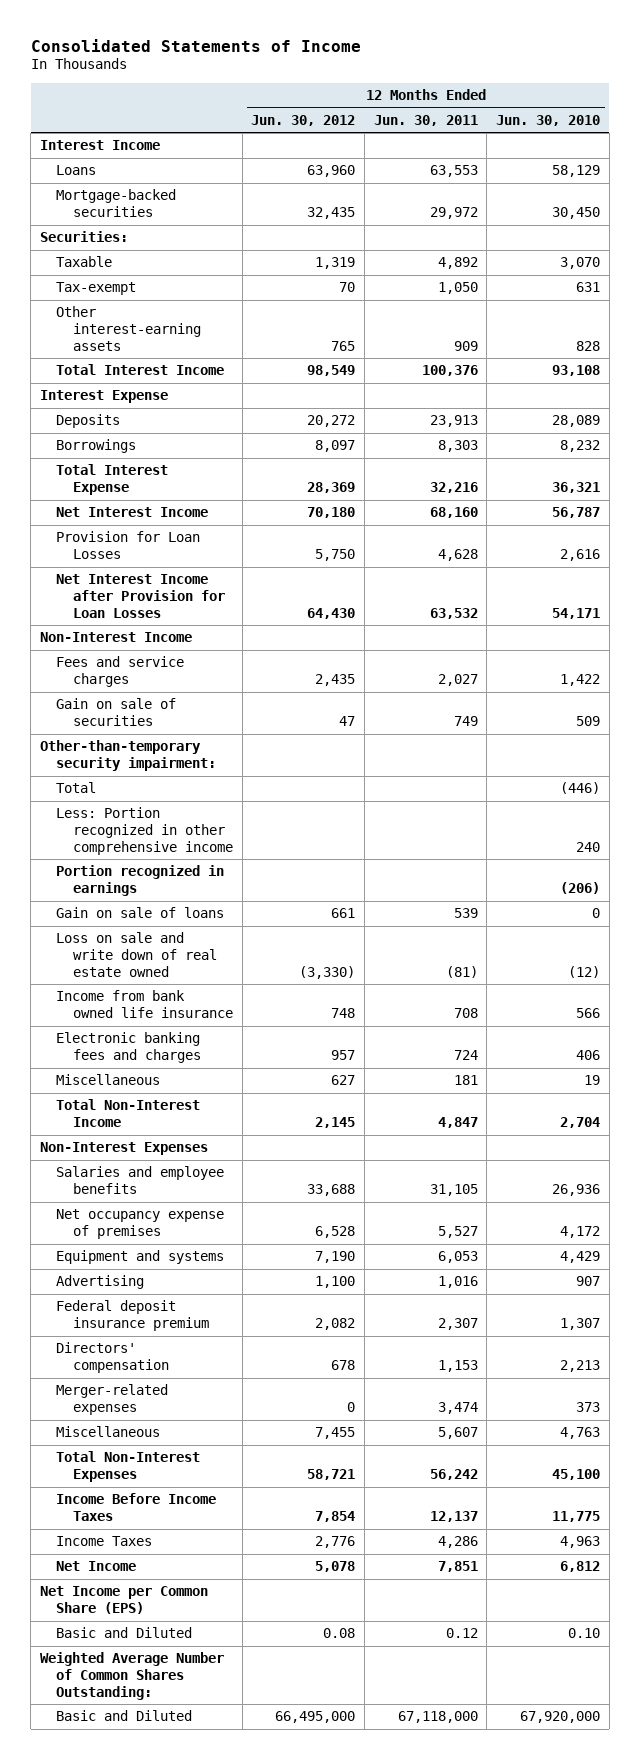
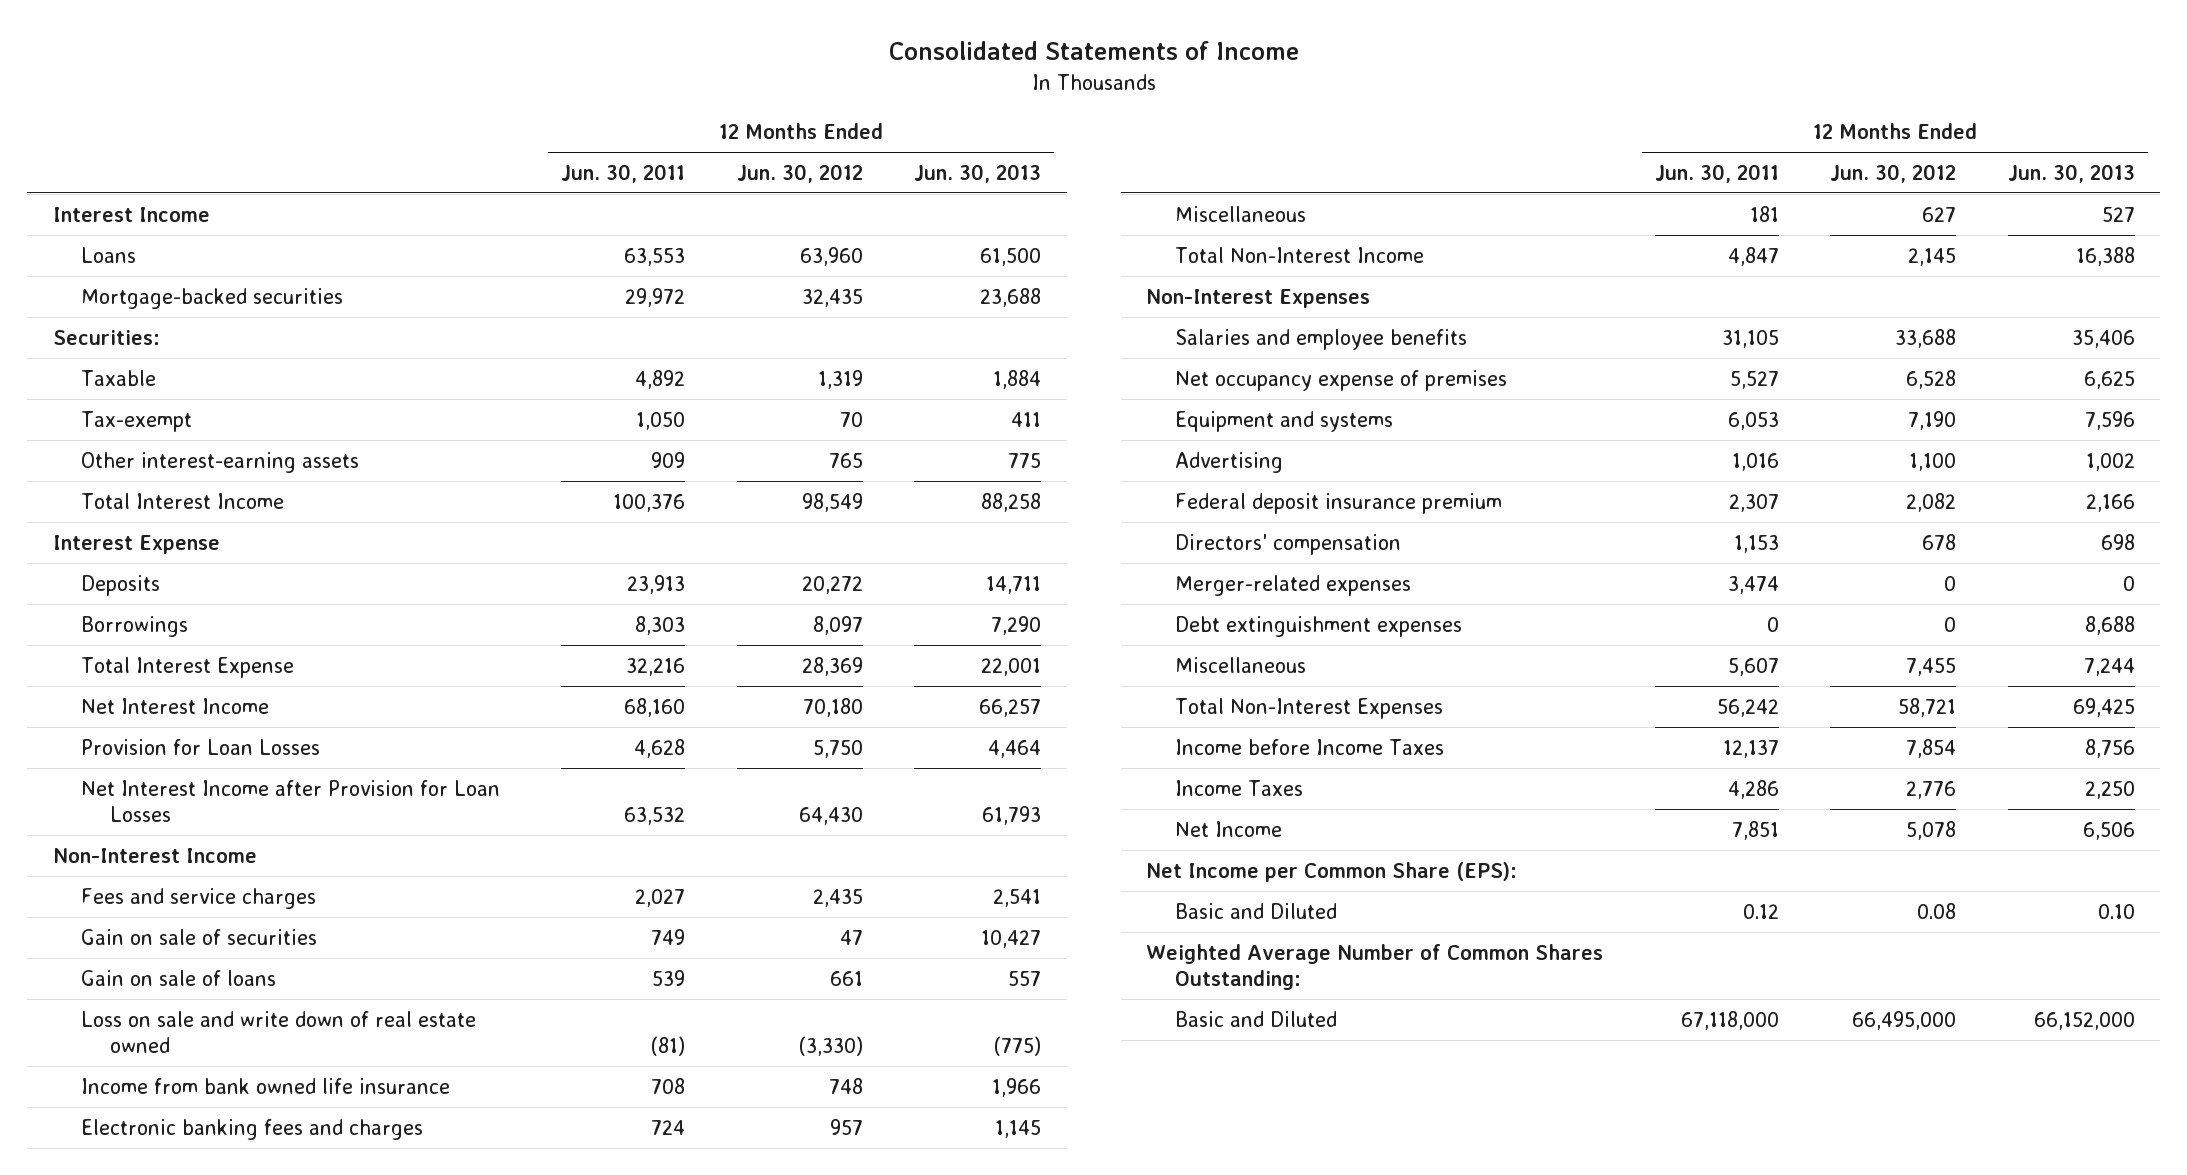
[496,114,601,126] Jun. 30, 2010 -> none
none -> [914,163,1042,183] Jun. 30, 2013
[40,740,217,772] Other-than-temporary security impairment: -> none
[56,782,97,794] Total -> none
[56,807,233,855] Less: Portion recognized in other comprehensive income -> none
[56,865,225,897] Portion recognized in earnings -> none
none -> [1175,615,1463,637] Debt extinguishment expenses
[56,1493,217,1522] Income Before Income Taxes -> [1175,738,1445,755] Income before Income Taxes
[40,1586,209,1615] Net Income per Common Share (EPS) -> [1146,861,1518,882] Net Income per Common Share (EPS):

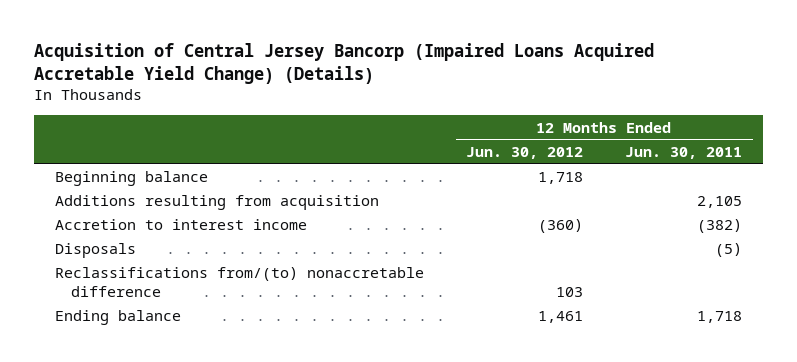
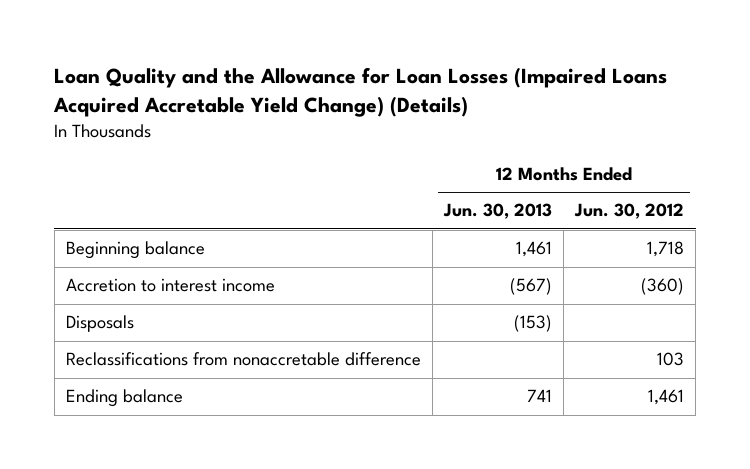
[34,43,655,85] Acquisition of Central Jersey Bancorp (Impaired Loans Acquired Accretable Yield Change) (Details) -> [53,66,668,117] Loan Quality and the Allowance for Loan Losses (Impaired Loans Acquired Accretable Yield Change) (Details)
[625,146,743,159] Jun. 30, 2011 -> none
none -> [443,203,553,220] Jun. 30, 2013
[55,195,380,211] Additions resulting from acquisition -> none
[55,267,425,298] Reclassifications from/(to) nonaccretable difference -> [65,352,421,367] Reclassifications from nonaccretable difference

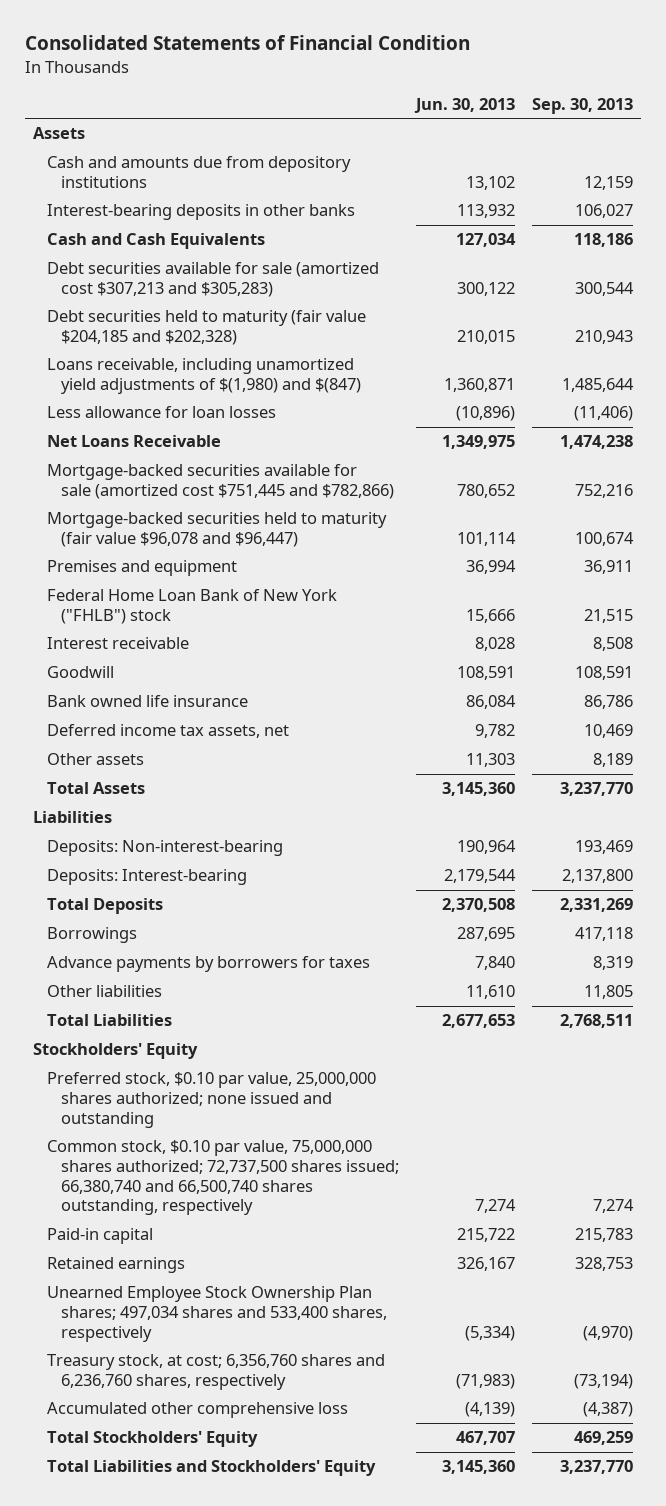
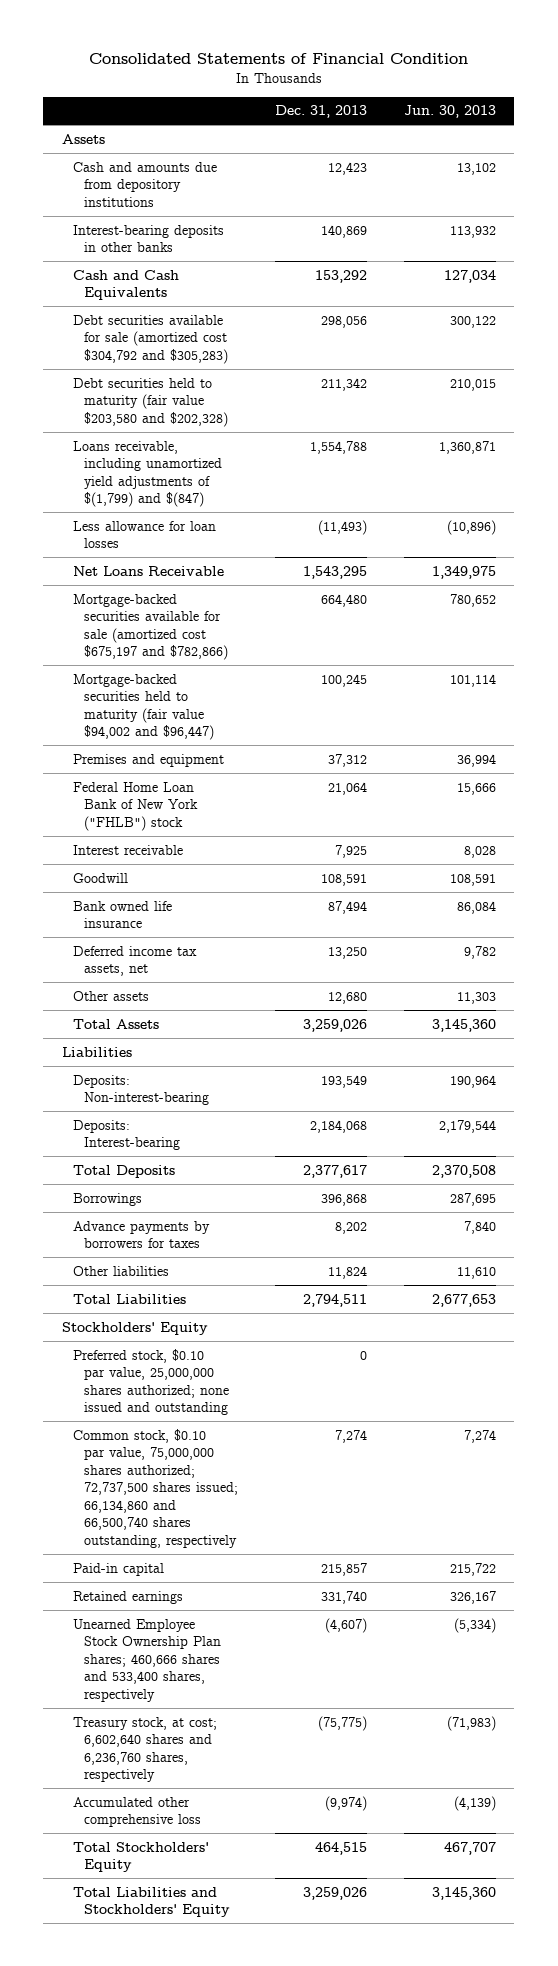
[531,97,633,114] Sep. 30, 2013 -> none
none -> [275,105,368,119] Dec. 31, 2013
[47,262,380,297] Debt securities available for sale (amortized cost $307,213 and $305,283) -> [72,314,229,364] Debt securities available for sale (amortized cost $304,792 and $305,283)
[47,310,367,345] Debt securities held to maturity (fair value $204,185 and $202,328) -> [72,377,229,427] Debt securities held to maturity (fair value $203,580 and $202,328)
[47,358,361,394] Loans receivable, including unamortized yield adjustments of $(1,980) and $(847) -> [72,440,223,508] Loans receivable, including unamortized yield adjustments of $(1,799) and $(847)
[47,464,394,499] Mortgage-backed securities available for sale (amortized cost $751,445 and $782,866) -> [72,593,229,661] Mortgage-backed securities available for sale (amortized cost $675,197 and $782,866)
[47,512,388,547] Mortgage-backed securities held to maturity (fair value $96,078 and $96,447) -> [72,673,215,741] Mortgage-backed securities held to maturity (fair value $94,002 and $96,447)
[47,1140,399,1216] Common stock, $0.10 par value, 75,000,000 shares authorized; 72,737,500 shares issued; 66,380,740 and 66,500,740 shares outstanding, respectively -> [72,1428,239,1548] Common stock, $0.10 par value, 75,000,000 shares authorized; 72,737,500 shares issued; 66,134,860 and 66,500,740 shares outstanding, respectively
[47,1286,387,1342] Unearned Employee Stock Ownership Plan shares; 497,034 shares and 533,400 shares, respectively -> [72,1618,222,1702] Unearned Employee Stock Ownership Plan shares; 460,666 shares and 533,400 shares, respectively
[47,1354,386,1390] Treasury stock, at cost; 6,356,760 shares and 6,236,760 shares, respectively -> [72,1716,217,1783] Treasury stock, at cost; 6,602,640 shares and 6,236,760 shares, respectively

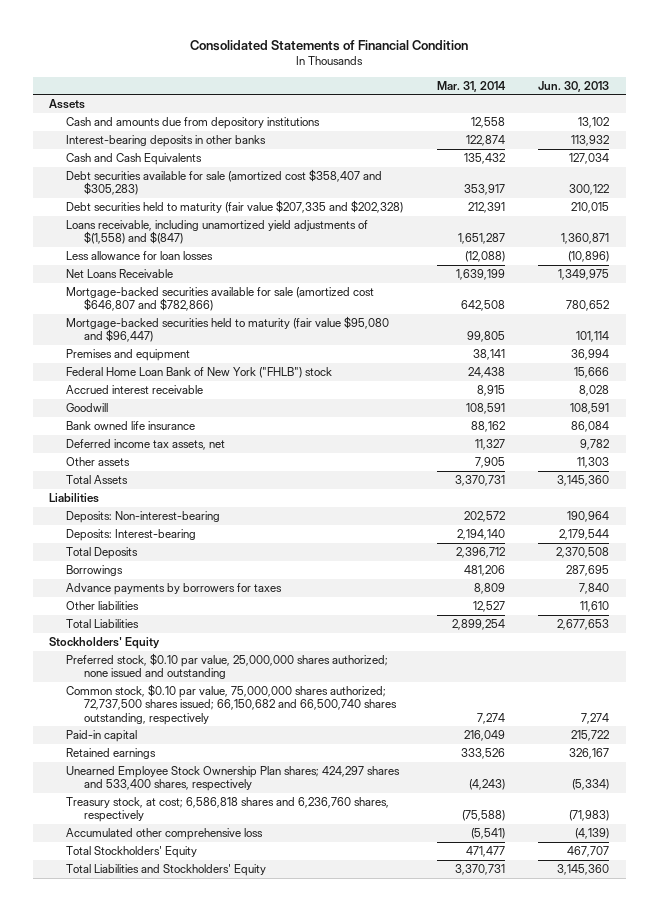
[275,105,368,119] Dec. 31, 2013 -> none
none -> [436,80,506,92] Mar. 31, 2014
[72,314,229,364] Debt securities available for sale (amortized cost $304,792 and $305,283) -> [66,168,383,196] Debt securities available for sale (amortized cost $358,407 and $305,283)
[72,377,229,427] Debt securities held to maturity (fair value $203,580 and $202,328) -> [66,199,404,213] Debt securities held to maturity (fair value $207,335 and $202,328)
[72,440,223,508] Loans receivable, including unamortized yield adjustments of $(1,799) and $(847) -> [66,219,369,245] Loans receivable, including unamortized yield adjustments of $(1,558) and $(847)
[72,593,229,661] Mortgage-backed securities available for sale (amortized cost $675,197 and $782,866) -> [66,286,375,312] Mortgage-backed securities available for sale (amortized cost $646,807 and $782,866)
[72,673,215,741] Mortgage-backed securities held to maturity (fair value $94,002 and $96,447) -> [66,315,390,343] Mortgage-backed securities held to maturity (fair value $95,080 and $96,447)
[72,844,183,855] Interest receivable -> [66,384,204,394] Accrued interest receivable
[72,1428,239,1548] Common stock, $0.10 par value, 75,000,000 shares authorized; 72,737,500 shares issued; 66,134,860 and 66,500,740 shares outstanding, respectively -> [66,683,397,725] Common stock, $0.10 par value, 75,000,000 shares authorized; 72,737,500 shares issued; 66,150,682 and 66,500,740 shares outstanding, respectively
[72,1618,222,1702] Unearned Employee Stock Ownership Plan shares; 460,666 shares and 533,400 shares, respectively -> [66,765,401,792] Unearned Employee Stock Ownership Plan shares; 424,297 shares and 533,400 shares, respectively
[72,1716,217,1783] Treasury stock, at cost; 6,602,640 shares and 6,236,760 shares, respectively -> [66,796,390,823] Treasury stock, at cost; 6,586,818 shares and 6,236,760 shares, respectively

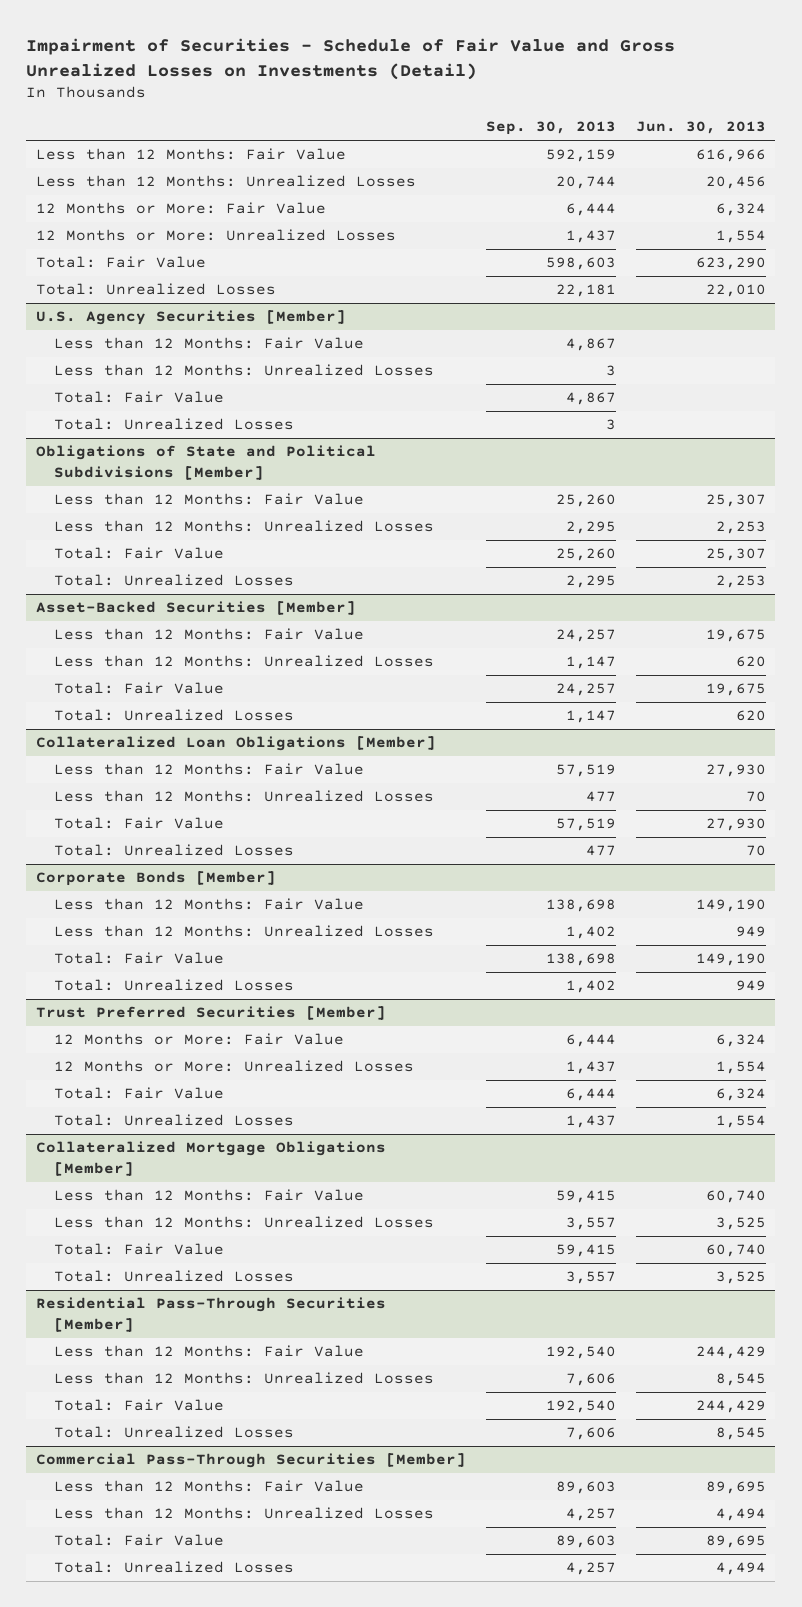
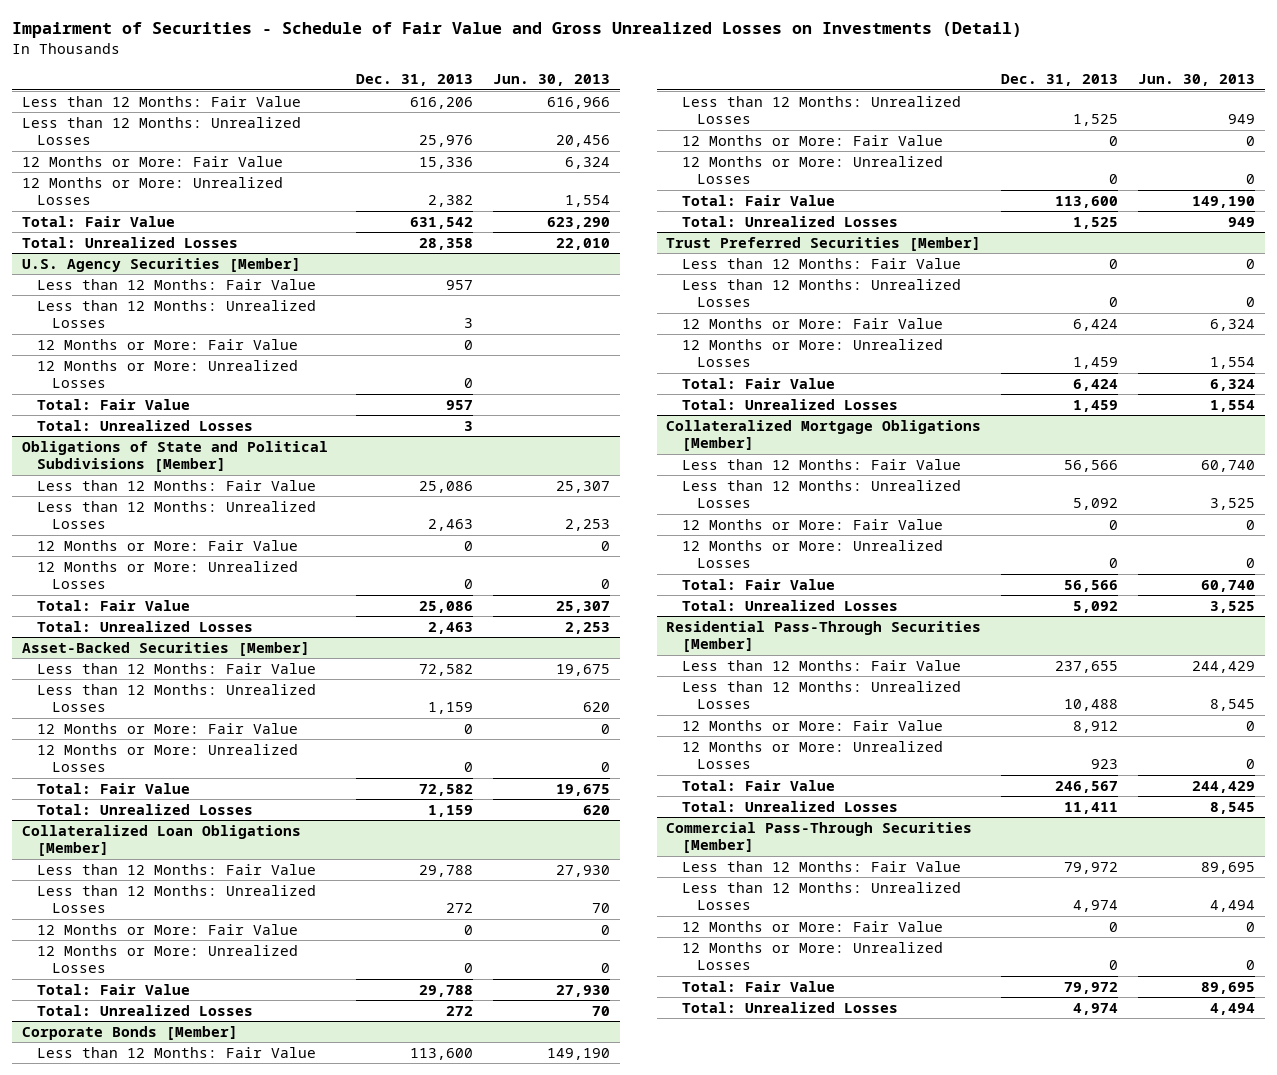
[485,121,616,136] Sep. 30, 2013 -> none
none -> [356,74,474,87] Dec. 31, 2013
none -> [36,338,298,350] 12 Months or More: Fair Value
none -> [36,359,298,389] 12 Months or More: Unrealized Losses
none -> [36,539,298,551] 12 Months or More: Fair Value
none -> [36,560,298,590] 12 Months or More: Unrealized Losses
none -> [36,722,298,734] 12 Months or More: Fair Value
none -> [36,743,298,773] 12 Months or More: Unrealized Losses
none -> [36,923,298,935] 12 Months or More: Fair Value
none -> [36,944,298,974] 12 Months or More: Unrealized Losses
none -> [681,134,943,146] 12 Months or More: Fair Value
none -> [681,155,943,185] 12 Months or More: Unrealized Losses
none -> [681,257,961,269] Less than 12 Months: Fair Value
none -> [681,278,961,308] Less than 12 Months: Unrealized Losses
none -> [681,518,943,530] 12 Months or More: Fair Value
none -> [681,539,943,569] 12 Months or More: Unrealized Losses
none -> [681,719,943,731] 12 Months or More: Fair Value
none -> [681,740,943,770] 12 Months or More: Unrealized Losses
none -> [681,920,943,932] 12 Months or More: Fair Value
none -> [681,941,943,971] 12 Months or More: Unrealized Losses

